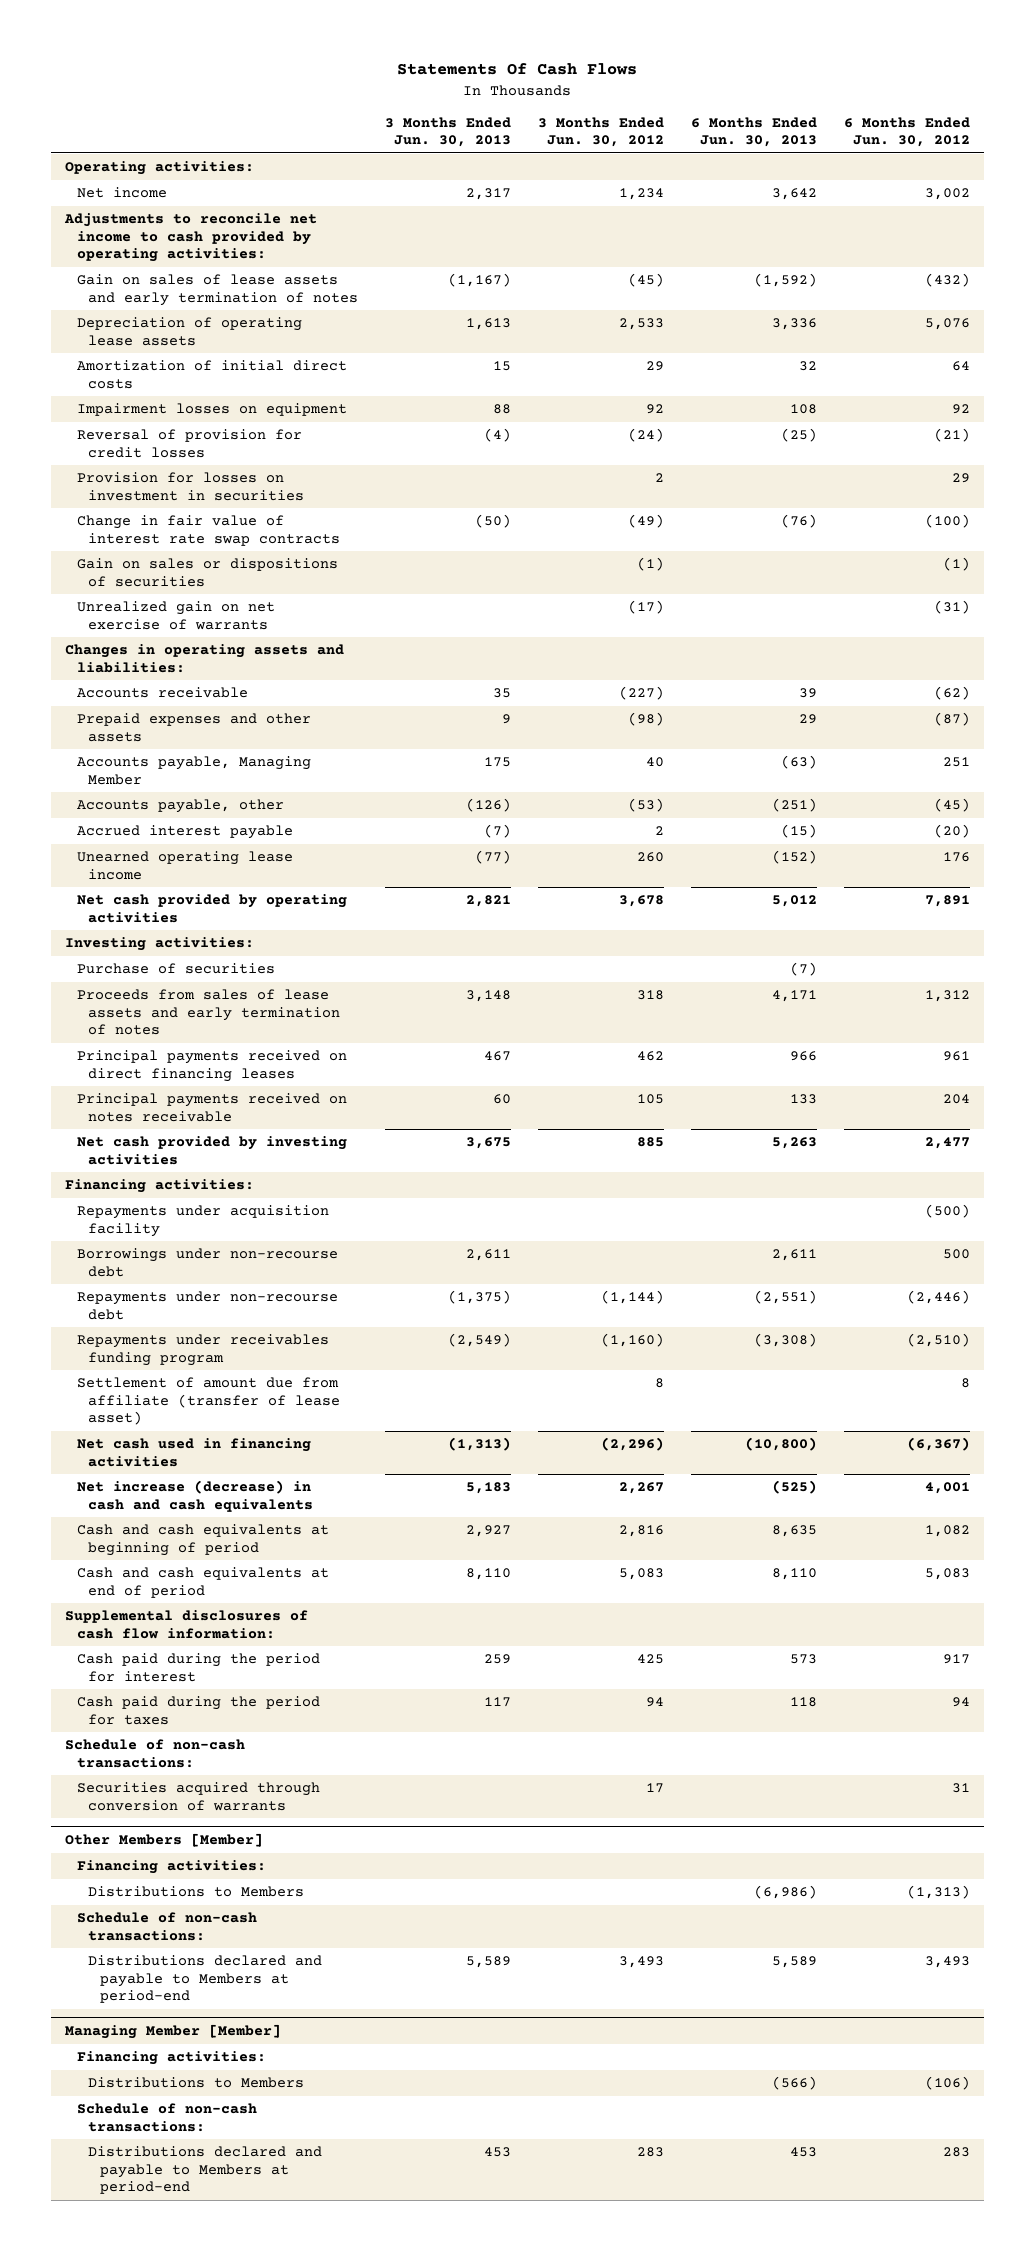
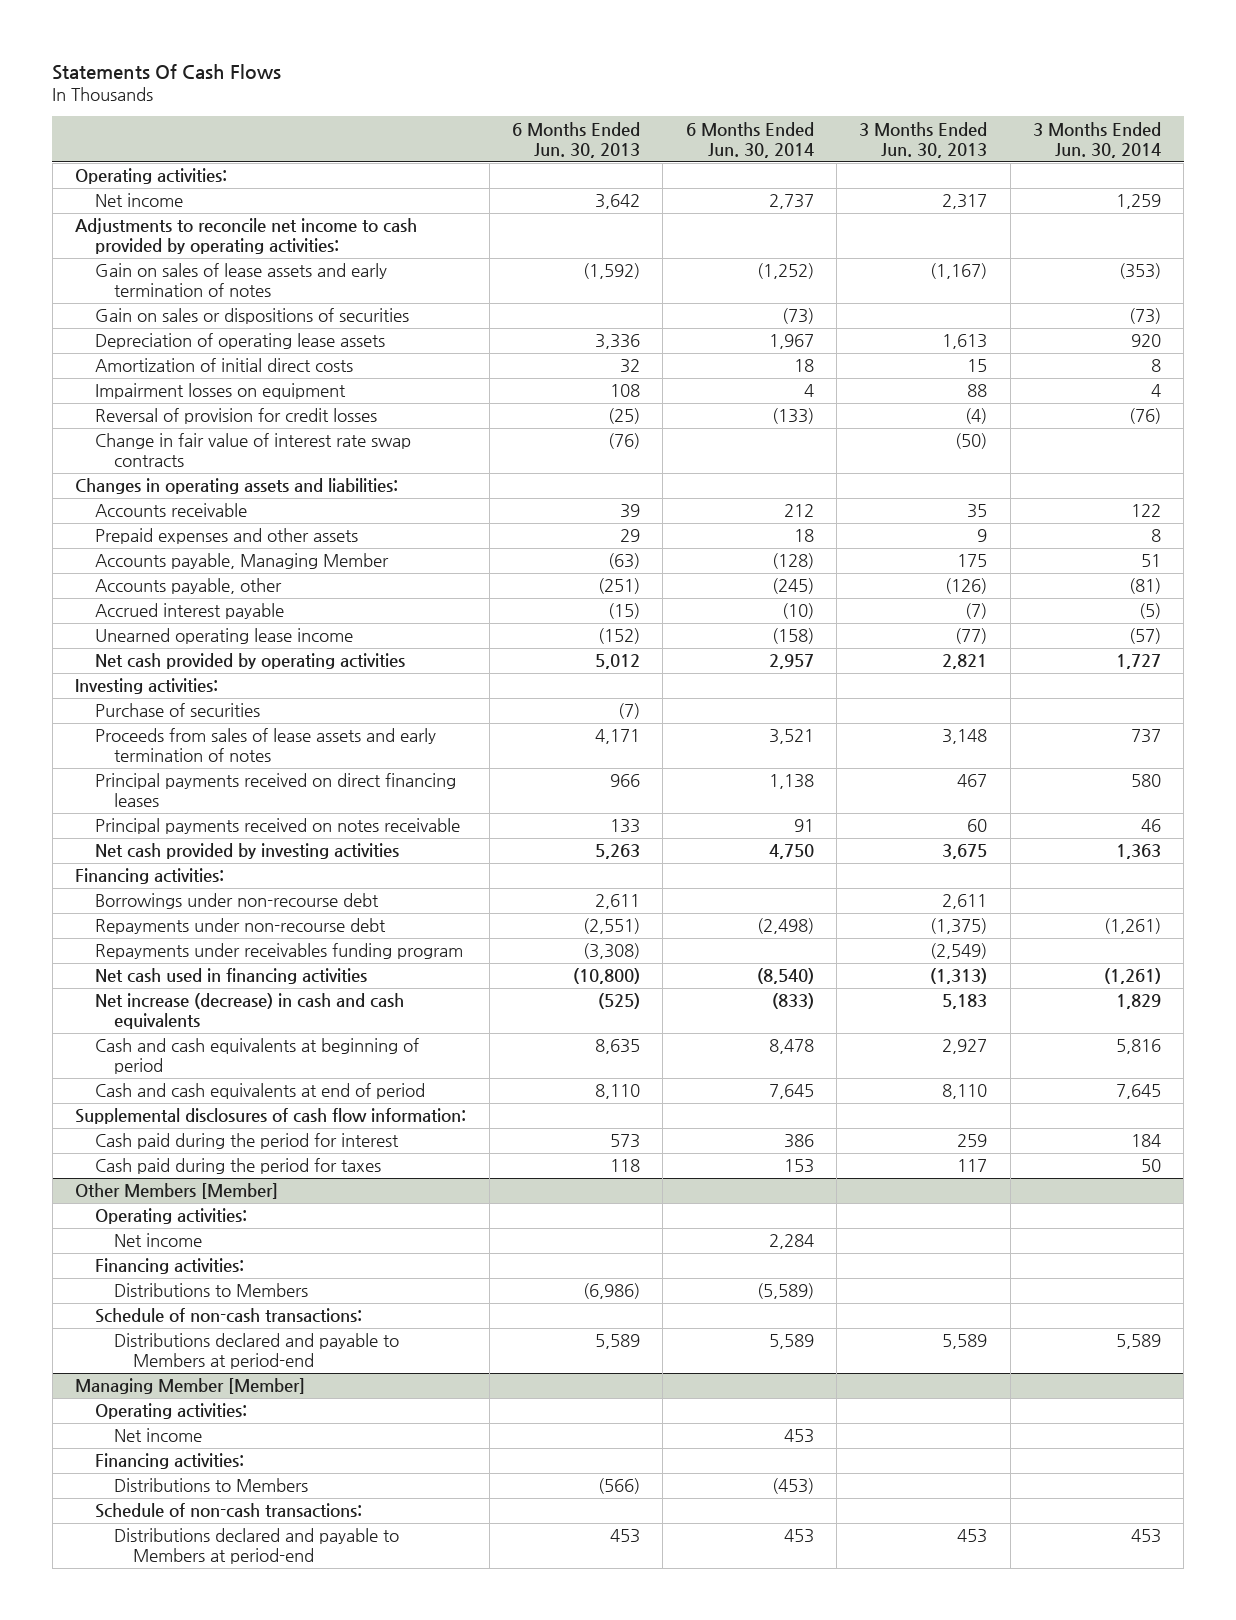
[538,116,665,148] 3 Months Ended Jun. 30, 2012 -> none
[844,116,971,148] 6 Months Ended Jun. 30, 2012 -> none
none -> [685,121,814,158] 6 Months Ended Jun. 30, 2014
none -> [1033,121,1162,158] 3 Months Ended Jun. 30, 2014
[76,558,338,587] Gain on sales or dispositions of securities -> [94,308,409,325] Gain on sales or dispositions of securities
[76,472,305,501] Provision for losses on investment in securities -> none
[76,601,275,630] Unrealized gain on net exercise of warrants -> none
[76,1205,329,1237] Repayments under acquisition facility -> none
[76,1377,341,1426] Settlement of amount due from affiliate (transfer of lease asset) -> none
[64,1739,245,1768] Schedule of non-cash transactions: -> none
[76,1782,320,1811] Securities acquired through conversion of warrants -> none
none -> [94,1208,247,1225] Operating activities:
none -> [114,1233,203,1248] Net income
none -> [94,1403,247,1420] Operating activities:
none -> [114,1428,203,1443] Net income

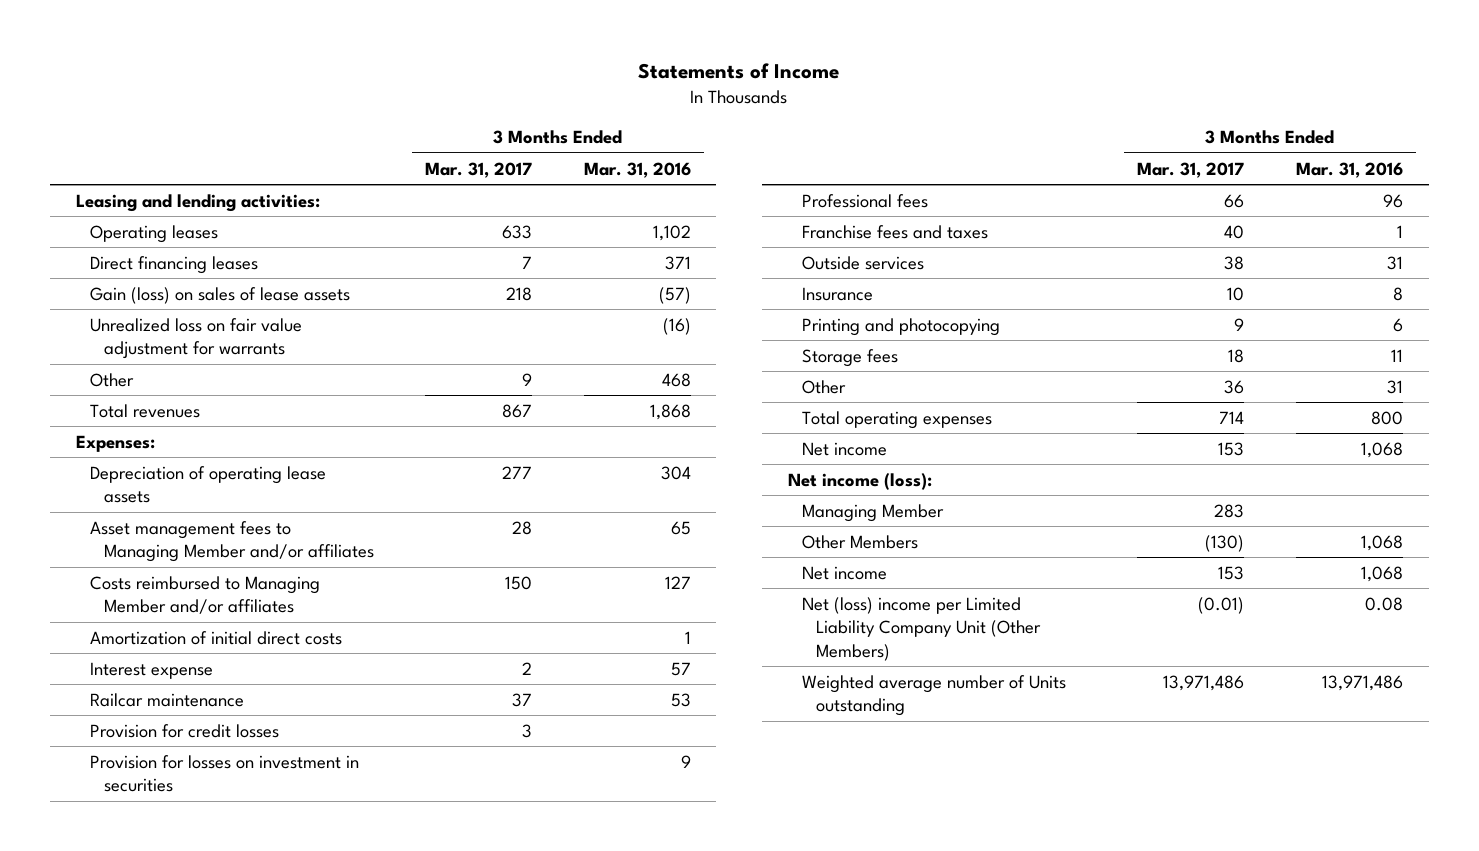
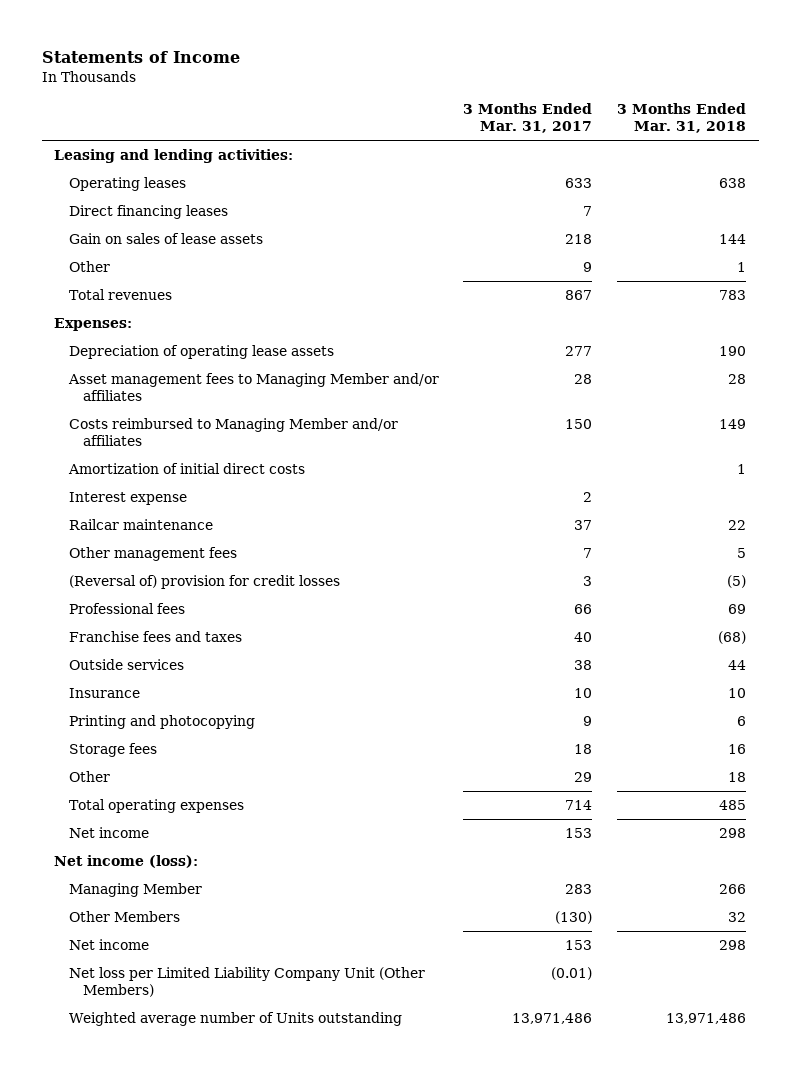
[583,161,691,178] Mar. 31, 2016 -> none
none -> [617,103,747,134] 3 Months Ended Mar. 31, 2018
[89,317,302,360] Unrealized loss on fair value adjustment for warrants -> none
[89,286,350,304] Gain (loss) on sales of lease assets -> [68,232,263,244] Gain on sales of lease assets
[89,754,359,793] Provision for losses on investment in securities -> none
none -> [68,546,237,561] Other management fees
[89,723,279,738] Provision for credit losses -> [68,574,340,589] (Reversal of) provision for credit losses
[1224,379,1245,394] 36 -> [574,771,593,782] 29
[801,596,1041,661] Net (loss) income per Limited Liability Company Unit (Other Members) -> [68,966,425,997] Net loss per Limited Liability Company Unit (Other Members)

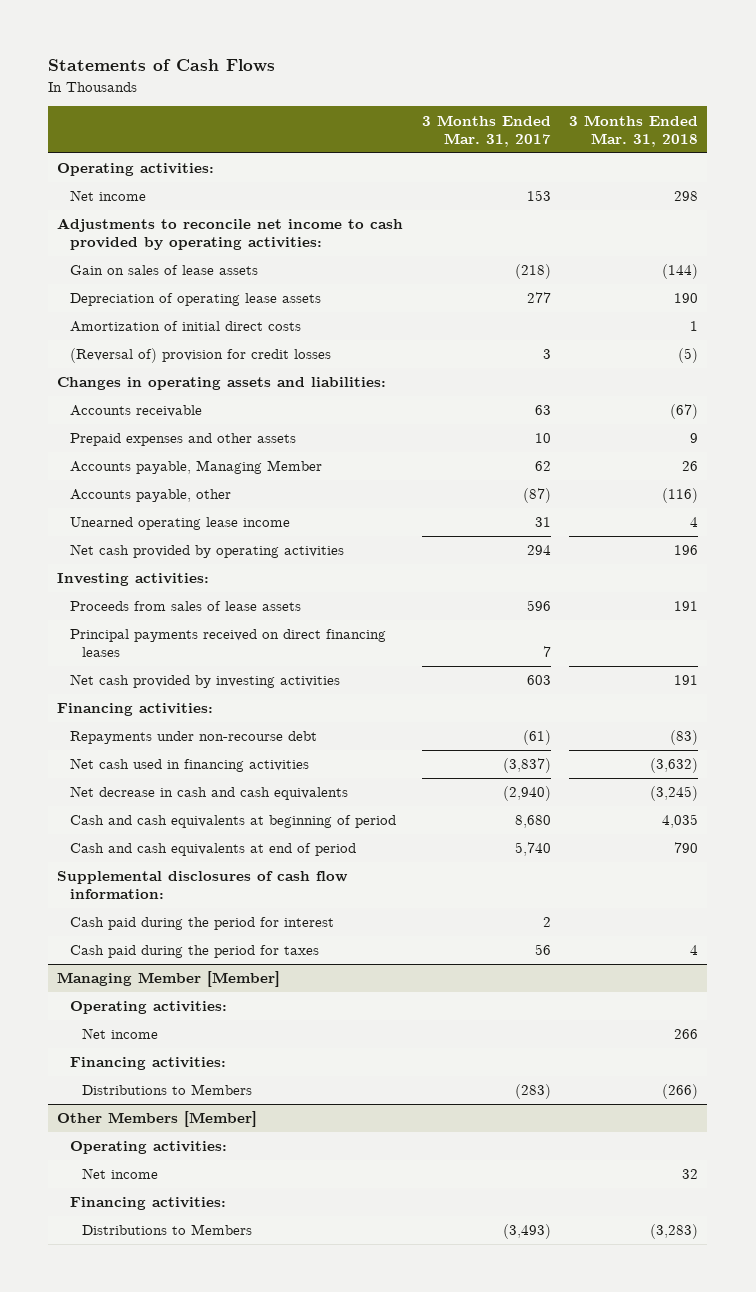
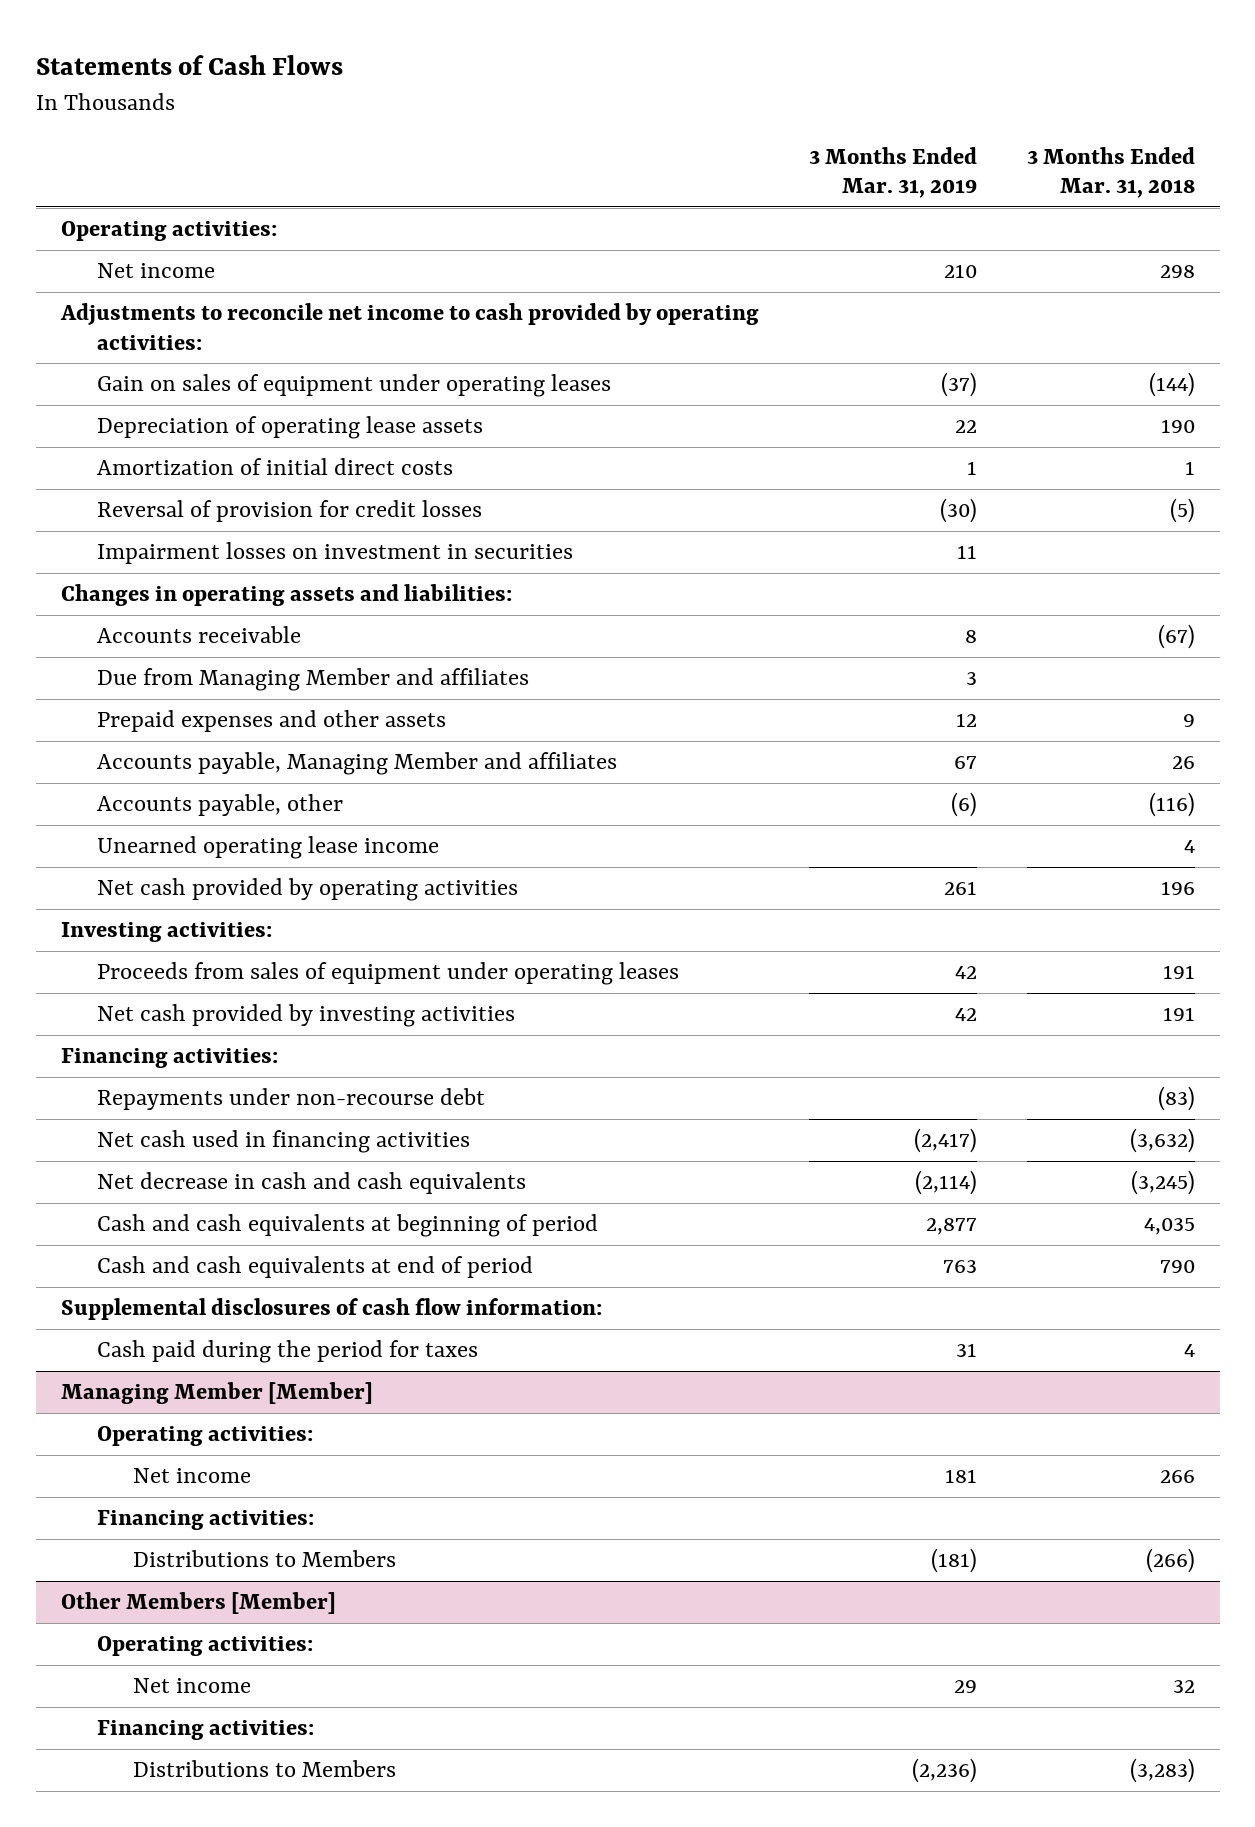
[421,114,551,147] 3 Months Ended Mar. 31, 2017 -> none
none -> [808,146,977,199] 3 Months Ended Mar. 31, 2019
[69,265,258,276] Gain on sales of lease assets -> [96,374,611,398] Gain on sales of equipment under operating leases
[69,348,331,364] (Reversal of) provision for credit losses -> [96,500,482,523] Reversal of provision for credit losses
none -> [96,542,573,565] Impairment losses on investment in securities
none -> [96,668,529,692] Due from Managing Member and affiliates
[69,460,322,475] Accounts payable, Managing Member -> [96,752,617,776] Accounts payable, Managing Member and affiliates
[69,629,386,658] Principal payments received on direct financing leases -> none
[69,601,301,612] Proceeds from sales of lease assets -> [96,962,679,986] Proceeds from sales of equipment under operating leases
[69,917,334,931] Cash paid during the period for interest -> none

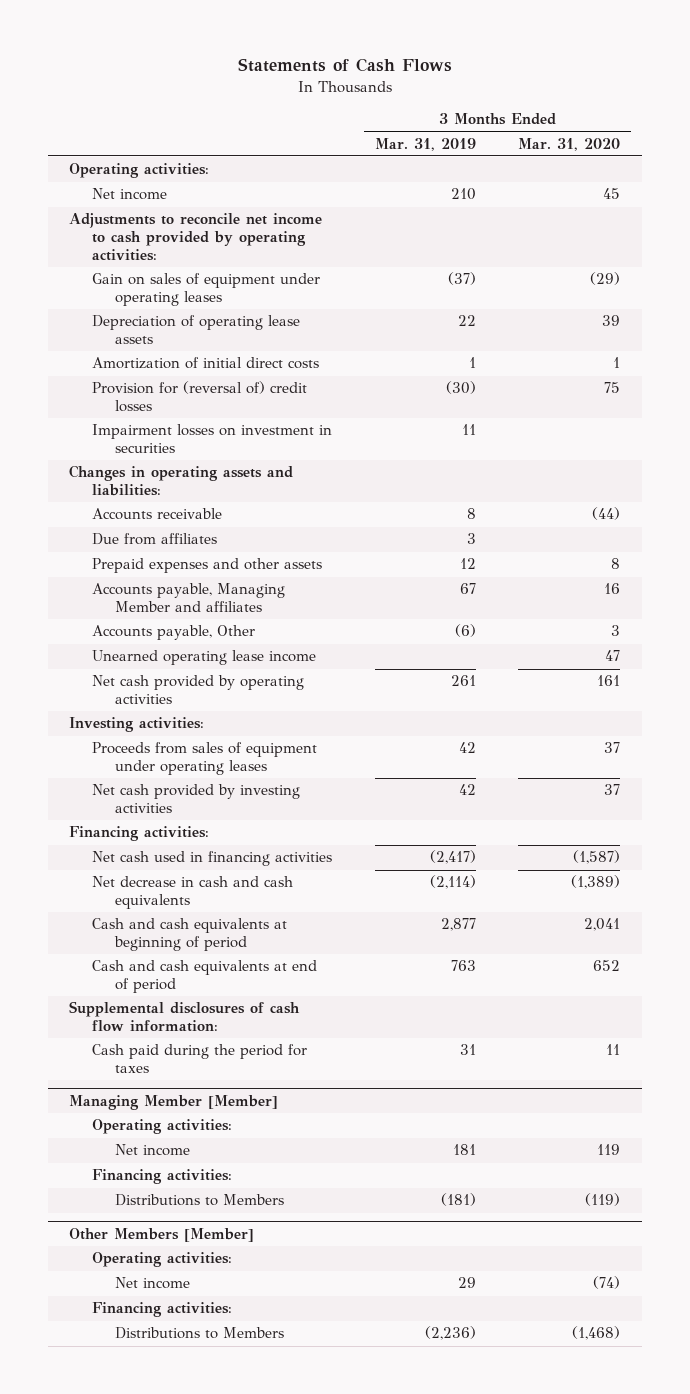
[1026,146,1195,199] 3 Months Ended Mar. 31, 2018 -> none
none -> [518,137,621,151] Mar. 31, 2020
[96,500,482,523] Reversal of provision for credit losses -> [92,381,308,413] Provision for (reversal of) credit losses
[96,668,529,692] Due from Managing Member and affiliates -> [92,533,218,546] Due from affiliates
[96,794,343,817] Accounts payable, other -> [92,625,256,641] Accounts payable, Other
[96,1088,485,1111] Repayments under non-recourse debt -> none

